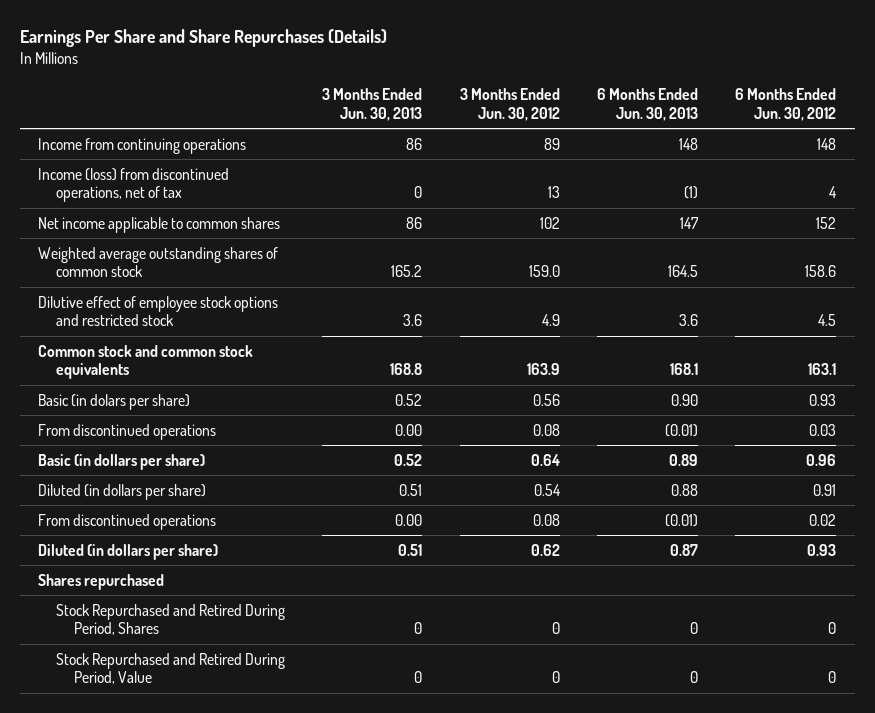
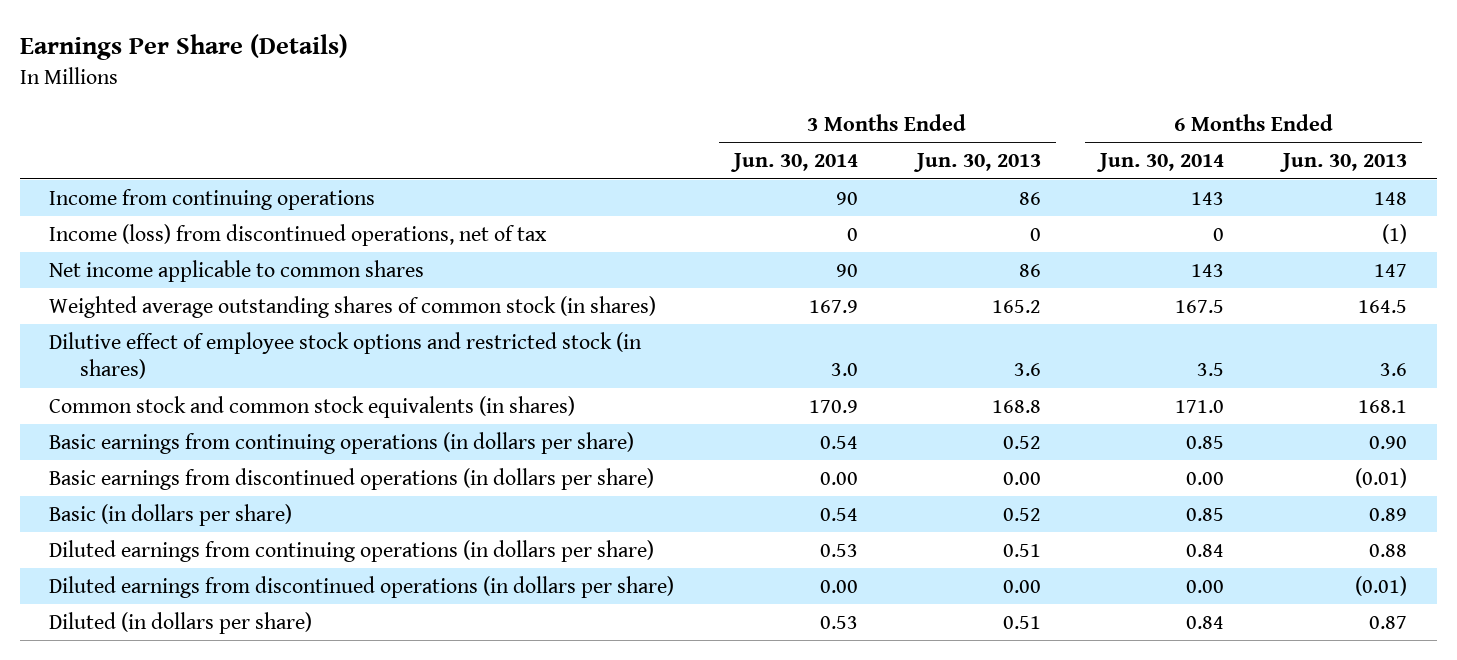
[19,29,387,48] Earnings Per Share and Share Repurchases (Details) -> [19,34,348,61] Earnings Per Share (Details)
[459,87,560,121] 3 Months Ended Jun. 30, 2012 -> none
[735,87,837,121] 6 Months Ended Jun. 30, 2012 -> none
none -> [729,153,858,173] Jun. 30, 2014
none -> [1096,153,1225,173] Jun. 30, 2014
[38,246,279,278] Weighted average outstanding shares of common stock -> [49,295,657,318] Weighted average outstanding shares of common stock (in shares)
[38,295,279,327] Dilutive effect of employee stock options and restricted stock -> [49,331,643,380] Dilutive effect of employee stock options and restricted stock (in shares)
[38,344,254,380] Common stock and common stock equivalents -> [49,395,576,418] Common stock and common stock equivalents (in shares)
[38,393,191,410] Basic (in dolars per share) -> [49,431,635,454] Basic earnings from continuing operations (in dollars per share)
[38,423,217,440] From discontinued operations -> [49,467,655,490] Basic earnings from discontinued operations (in dollars per share)
[38,483,207,500] Diluted (in dollars per share) -> [49,539,655,562] Diluted earnings from continuing operations (in dollars per share)
[38,513,217,530] From discontinued operations -> [49,575,675,598] Diluted earnings from discontinued operations (in dollars per share)
[38,573,165,590] Shares repurchased -> none
[56,603,286,636] Stock Repurchased and Retired During Period, Shares -> none
[56,652,286,685] Stock Repurchased and Retired During Period, Value -> none

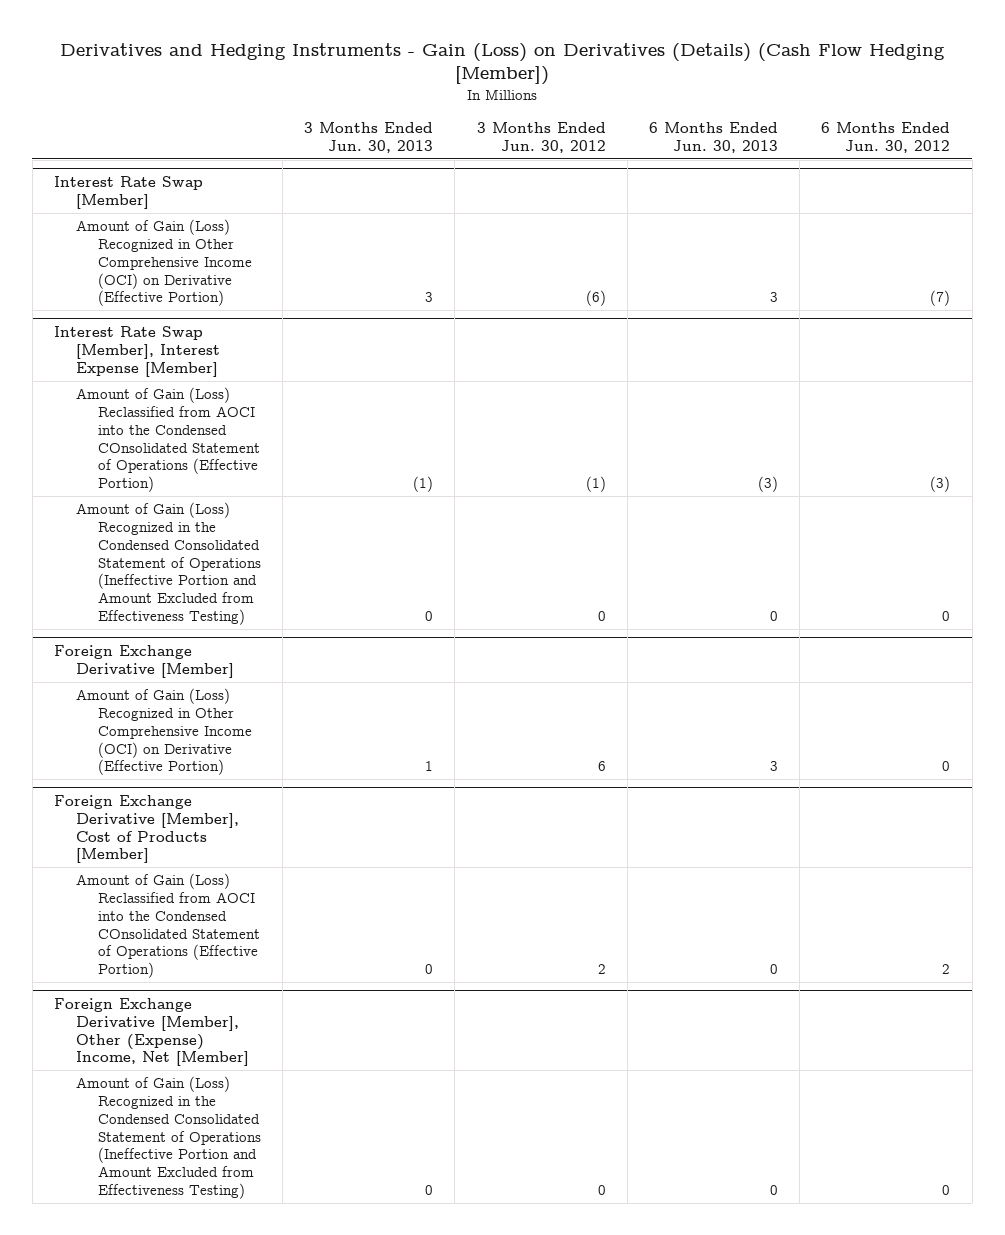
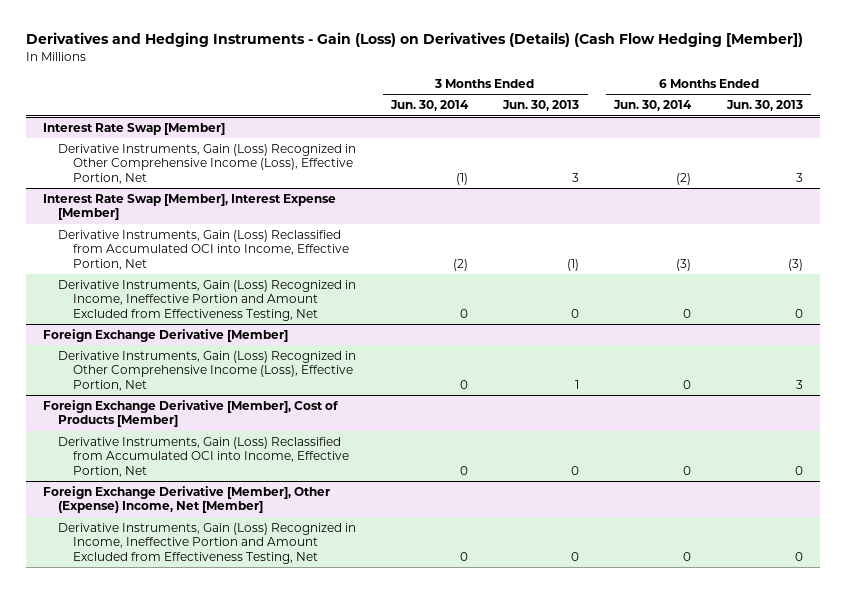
[476,122,606,153] 3 Months Ended Jun. 30, 2012 -> none
[821,122,951,153] 6 Months Ended Jun. 30, 2012 -> none
none -> [390,100,470,112] Jun. 30, 2014
none -> [613,100,693,112] Jun. 30, 2014
[76,219,252,307] Amount of Gain (Loss) Recognized in Other Comprehensive Income (OCI) on Derivative (Effective Portion) -> [58,143,357,184] Derivative Instruments, Gain (Loss) Recognized in Other Comprehensive Income (Loss), Effective Portion, Net
[76,387,260,493] Amount of Gain (Loss) Reclassified from AOCI into the Condensed COnsolidated Statement of Operations (Effective Portion) -> [58,229,350,270] Derivative Instruments, Gain (Loss) Reclassified from Accumulated OCI into Income, Effective Portion, Net
[76,502,261,625] Amount of Gain (Loss) Recognized in the Condensed Consolidated Statement of Operations (Ineffective Portion and Amount Excluded from Effectiveness Testing) -> [58,279,357,321] Derivative Instruments, Gain (Loss) Recognized in Income, Ineffective Portion and Amount Excluded from Effectiveness Testing, Net
[76,688,252,776] Amount of Gain (Loss) Recognized in Other Comprehensive Income (OCI) on Derivative (Effective Portion) -> [58,350,357,391] Derivative Instruments, Gain (Loss) Recognized in Other Comprehensive Income (Loss), Effective Portion, Net
[76,873,260,979] Amount of Gain (Loss) Reclassified from AOCI into the Condensed COnsolidated Statement of Operations (Effective Portion) -> [58,436,350,477] Derivative Instruments, Gain (Loss) Reclassified from Accumulated OCI into Income, Effective Portion, Net
[76,1076,261,1199] Amount of Gain (Loss) Recognized in the Condensed Consolidated Statement of Operations (Ineffective Portion and Amount Excluded from Effectiveness Testing) -> [58,522,357,564] Derivative Instruments, Gain (Loss) Recognized in Income, Ineffective Portion and Amount Excluded from Effectiveness Testing, Net

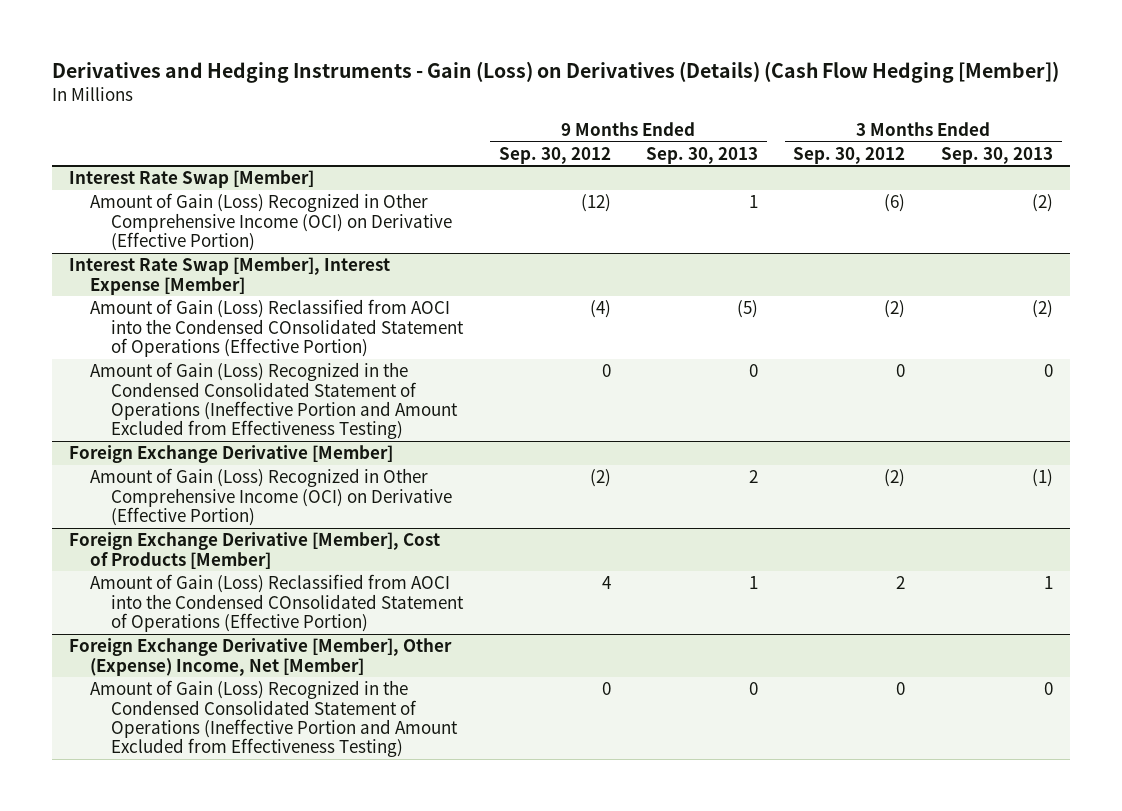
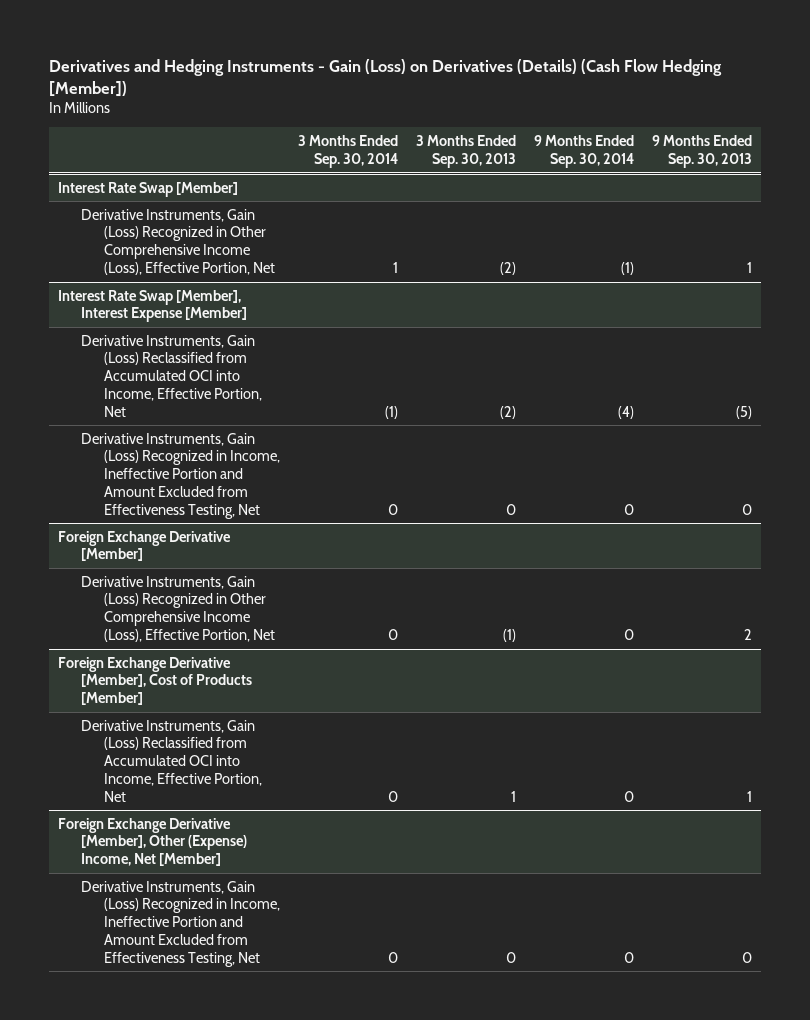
[498,146,611,164] Sep. 30, 2012 -> none
[793,146,906,164] Sep. 30, 2012 -> none
none -> [298,135,399,168] 3 Months Ended Sep. 30, 2014
none -> [533,135,634,168] 9 Months Ended Sep. 30, 2014
[90,193,453,251] Amount of Gain (Loss) Recognized in Other Comprehensive Income (OCI) on Derivative (Effective Portion) -> [81,208,276,275] Derivative Instruments, Gain (Loss) Recognized in Other Comprehensive Income (Loss), Effective Portion, Net
[90,299,465,357] Amount of Gain (Loss) Reclassified from AOCI into the Condensed COnsolidated Statement of Operations (Effective Portion) -> [81,334,263,417] Derivative Instruments, Gain (Loss) Reclassified from Accumulated OCI into Income, Effective Portion, Net
[90,362,459,440] Amount of Gain (Loss) Recognized in the Condensed Consolidated Statement of Operations (Ineffective Portion and Amount Excluded from Effectiveness Testing) -> [81,432,281,519] Derivative Instruments, Gain (Loss) Recognized in Income, Ineffective Portion and Amount Excluded from Effectiveness Testing, Net
[90,468,453,526] Amount of Gain (Loss) Recognized in Other Comprehensive Income (OCI) on Derivative (Effective Portion) -> [81,575,276,642] Derivative Instruments, Gain (Loss) Recognized in Other Comprehensive Income (Loss), Effective Portion, Net
[90,574,465,632] Amount of Gain (Loss) Reclassified from AOCI into the Condensed COnsolidated Statement of Operations (Effective Portion) -> [81,719,263,802] Derivative Instruments, Gain (Loss) Reclassified from Accumulated OCI into Income, Effective Portion, Net
[90,680,459,758] Amount of Gain (Loss) Recognized in the Condensed Consolidated Statement of Operations (Ineffective Portion and Amount Excluded from Effectiveness Testing) -> [81,880,281,967] Derivative Instruments, Gain (Loss) Recognized in Income, Ineffective Portion and Amount Excluded from Effectiveness Testing, Net

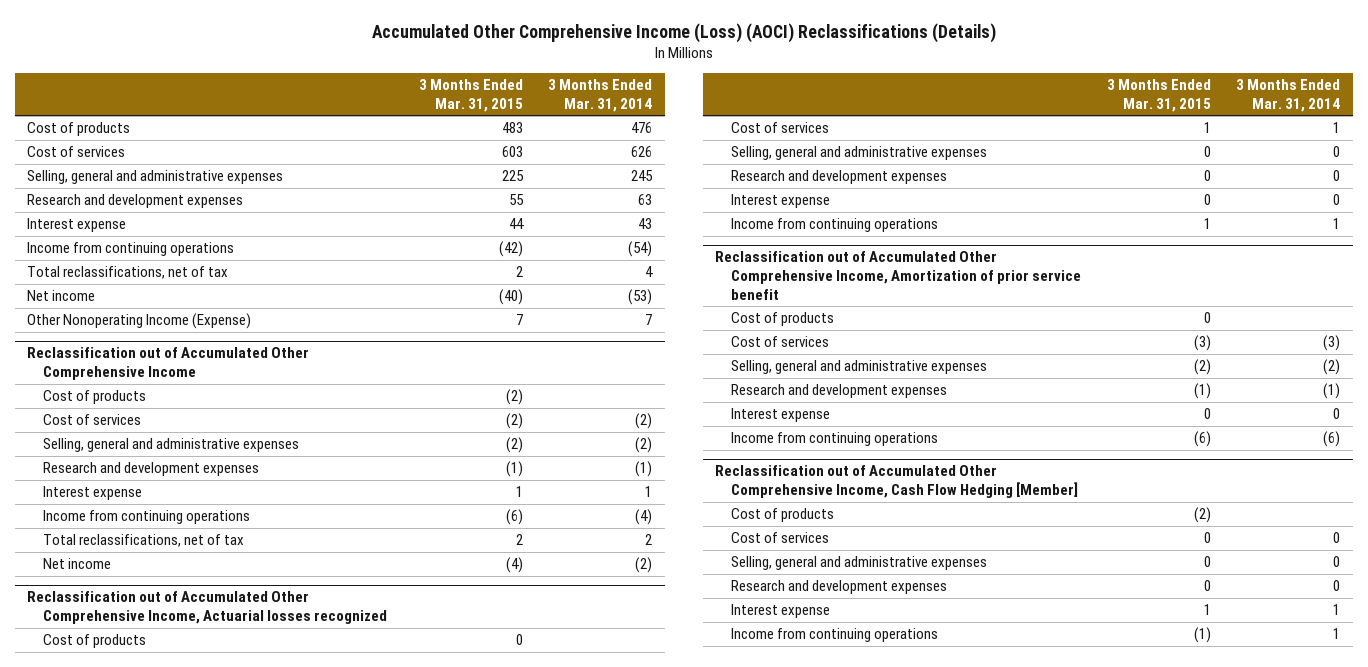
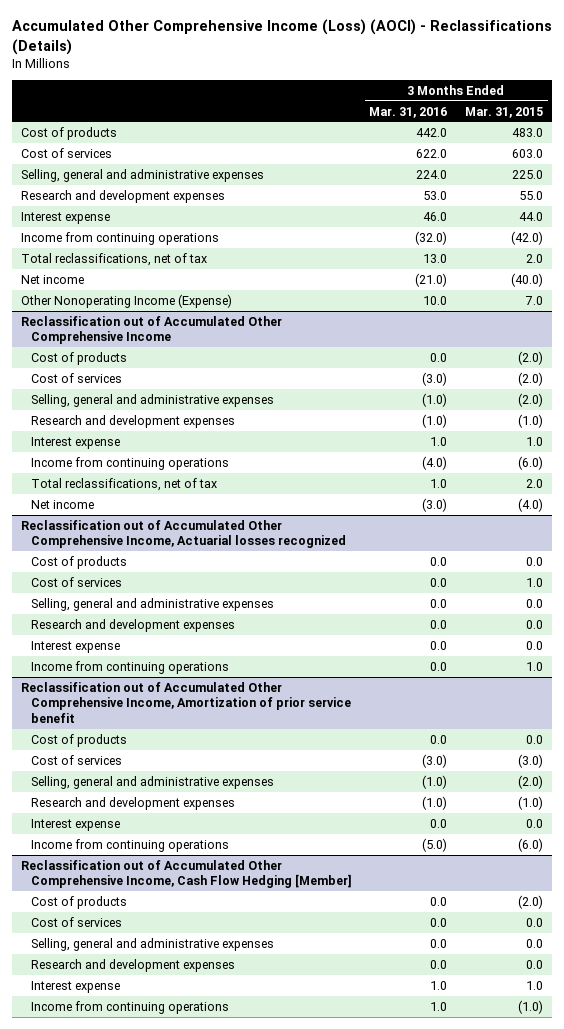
[371,22,996,43] Accumulated Other Comprehensive Income (Loss) (AOCI) Reclassifications (Details) -> [12,19,553,55] Accumulated Other Comprehensive Income (Loss) (AOCI) - Reclassifications (Details)
[548,79,653,113] 3 Months Ended Mar. 31, 2014 -> none
none -> [369,106,448,118] Mar. 31, 2016
[501,122,523,134] 483 -> [512,127,544,137] 483.0
[501,146,523,158] 603 -> [512,148,544,158] 603.0
[501,170,524,182] 225 -> [512,169,544,179] 225.0
[508,194,524,206] 55 -> [519,190,544,200] 55.0
[508,218,524,230] 44 -> [519,211,544,221] 44.0
[498,241,523,258] (42) -> [511,230,544,245] (42.0)
[515,266,523,278] 2 -> [526,253,544,263] 2.0
[498,289,523,306] (40) -> [511,272,544,287] (40.0)
[515,314,523,326] 7 -> [525,295,544,305] 7.0
[505,389,523,406] (2) -> [518,350,544,365] (2.0)
[505,413,523,430] (2) -> [518,371,544,386] (2.0)
[505,437,523,454] (2) -> [518,392,544,407] (2.0)
[505,461,523,478] (1) -> [518,413,544,428] (1.0)
[515,486,523,498] 1 -> [526,436,544,446] 1.0
[505,509,523,526] (6) -> [518,455,544,470] (6.0)
[515,534,523,546] 2 -> [526,478,544,488] 2.0
[505,557,523,574] (4) -> [518,497,544,512] (4.0)
[515,634,523,646] 0 -> [526,556,544,566] 0.0
[1203,122,1211,134] 1 -> [526,577,544,587] 1.0
[1203,146,1211,158] 0 -> [526,598,544,608] 0.0
[1203,170,1211,182] 0 -> [526,619,544,629] 0.0
[1203,194,1211,206] 0 -> [526,640,544,650] 0.0
[1203,218,1211,230] 1 -> [526,661,544,671] 1.0
[1203,312,1211,324] 0 -> [526,734,544,744] 0.0
[1193,335,1211,352] (3) -> [518,753,544,768] (3.0)
[1193,359,1211,376] (2) -> [518,774,544,789] (2.0)
[1193,383,1211,400] (1) -> [518,795,544,810] (1.0)
[1203,408,1211,420] 0 -> [526,818,544,828] 0.0
[1193,431,1211,448] (6) -> [518,837,544,852] (6.0)
[1193,507,1211,524] (2) -> [518,894,544,909] (2.0)
[1203,532,1211,544] 0 -> [526,917,544,927] 0.0
[1203,556,1211,568] 0 -> [526,938,544,948] 0.0
[1203,580,1211,592] 0 -> [526,959,544,969] 0.0
[1203,604,1211,616] 1 -> [526,980,544,990] 1.0
[1193,627,1211,644] (1) -> [518,999,544,1014] (1.0)

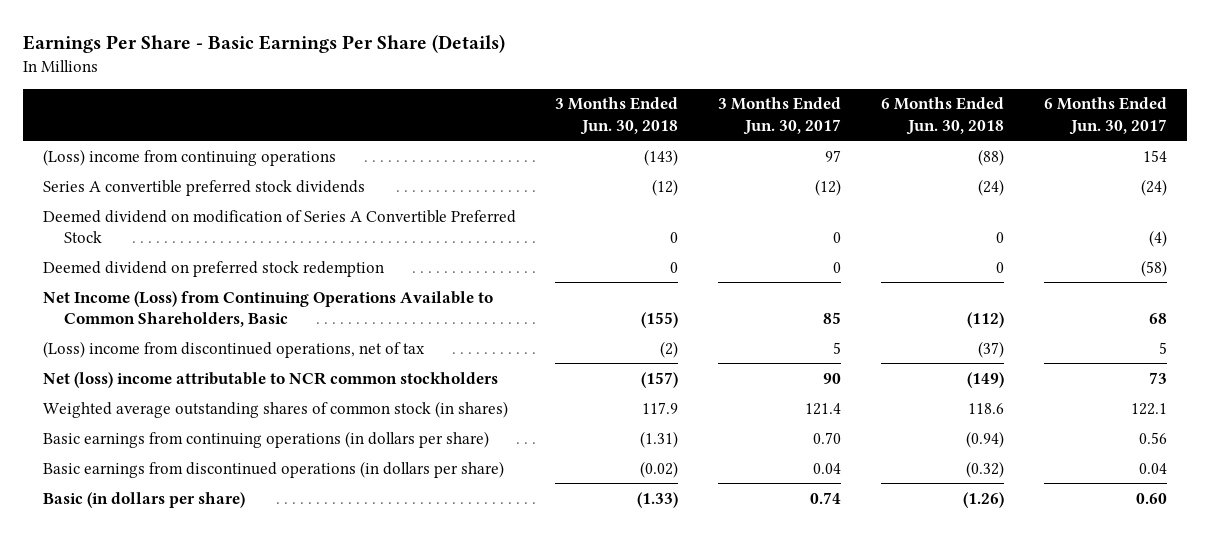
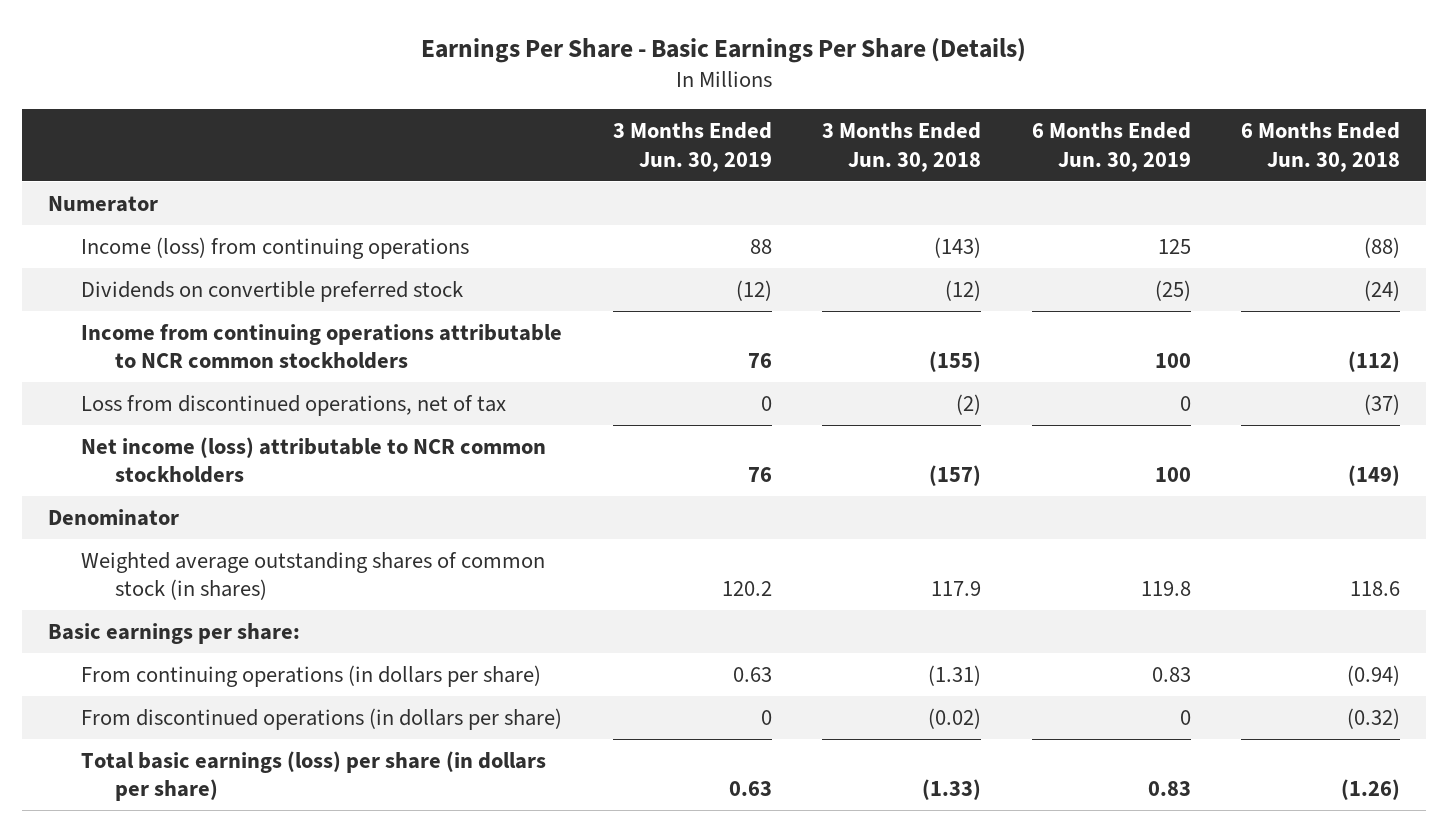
[718,97,842,135] 3 Months Ended Jun. 30, 2017 -> none
[1043,97,1167,135] 6 Months Ended Jun. 30, 2017 -> none
none -> [612,122,772,172] 3 Months Ended Jun. 30, 2019
none -> [1031,122,1191,172] 6 Months Ended Jun. 30, 2019
[42,209,516,243] Deemed dividend on modification of Series A Convertible Preferred Stock -> none
[42,260,384,277] Deemed dividend on preferred stock redemption -> none
none -> [47,195,158,212] Numerator
[42,148,336,166] (Loss) income from continuing operations -> [81,236,470,259] Income (loss) from continuing operations
[42,179,365,196] Series A convertible preferred stock dividends -> [81,280,464,302] Dividends on convertible preferred stock
[42,290,493,327] Net Income (Loss) from Continuing Operations Available to Common Shareholders, Basic -> [81,323,563,370] Income from continuing operations attributable to NCR common stockholders
[42,340,425,358] (Loss) income from discontinued operations, net of tax -> [81,394,507,416] Loss from discontinued operations, net of tax
[42,371,498,388] Net (loss) income attributable to NCR common stockholders -> [81,436,547,484] Net income (loss) attributable to NCR common stockholders
none -> [47,508,179,526] Denominator
none -> [47,622,300,644] Basic earnings per share:
[42,430,489,448] Basic earnings from continuing operations (in dollars per share) -> [81,664,542,687] From continuing operations (in dollars per share)
[42,460,504,478] Basic earnings from discontinued operations (in dollars per share) -> [81,707,563,730] From discontinued operations (in dollars per share)
[42,491,245,508] Basic (in dollars per share) -> [81,750,547,802] Total basic earnings (loss) per share (in dollars per share)

